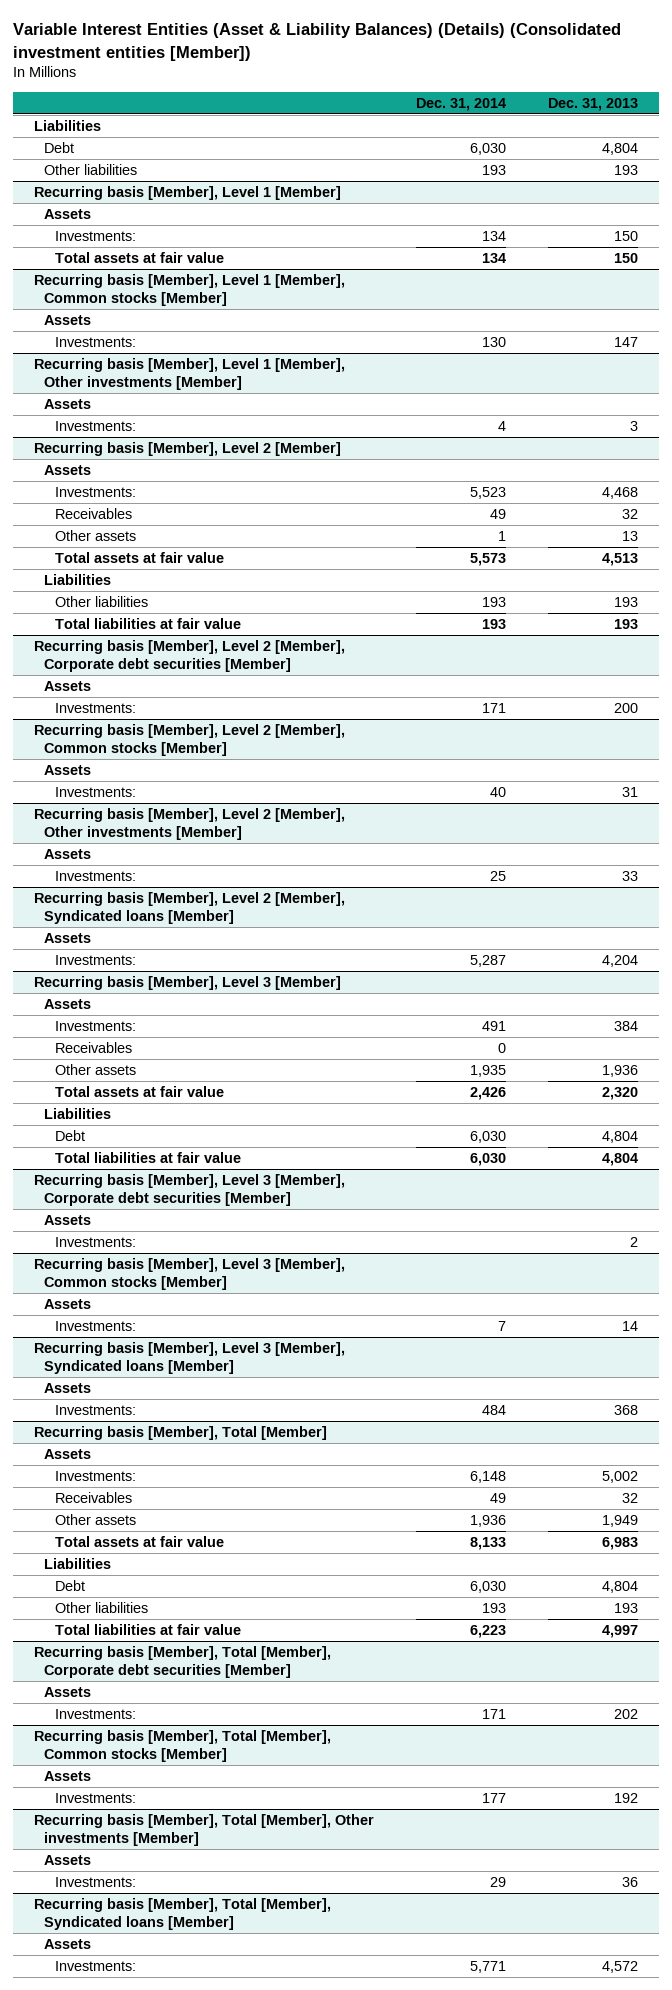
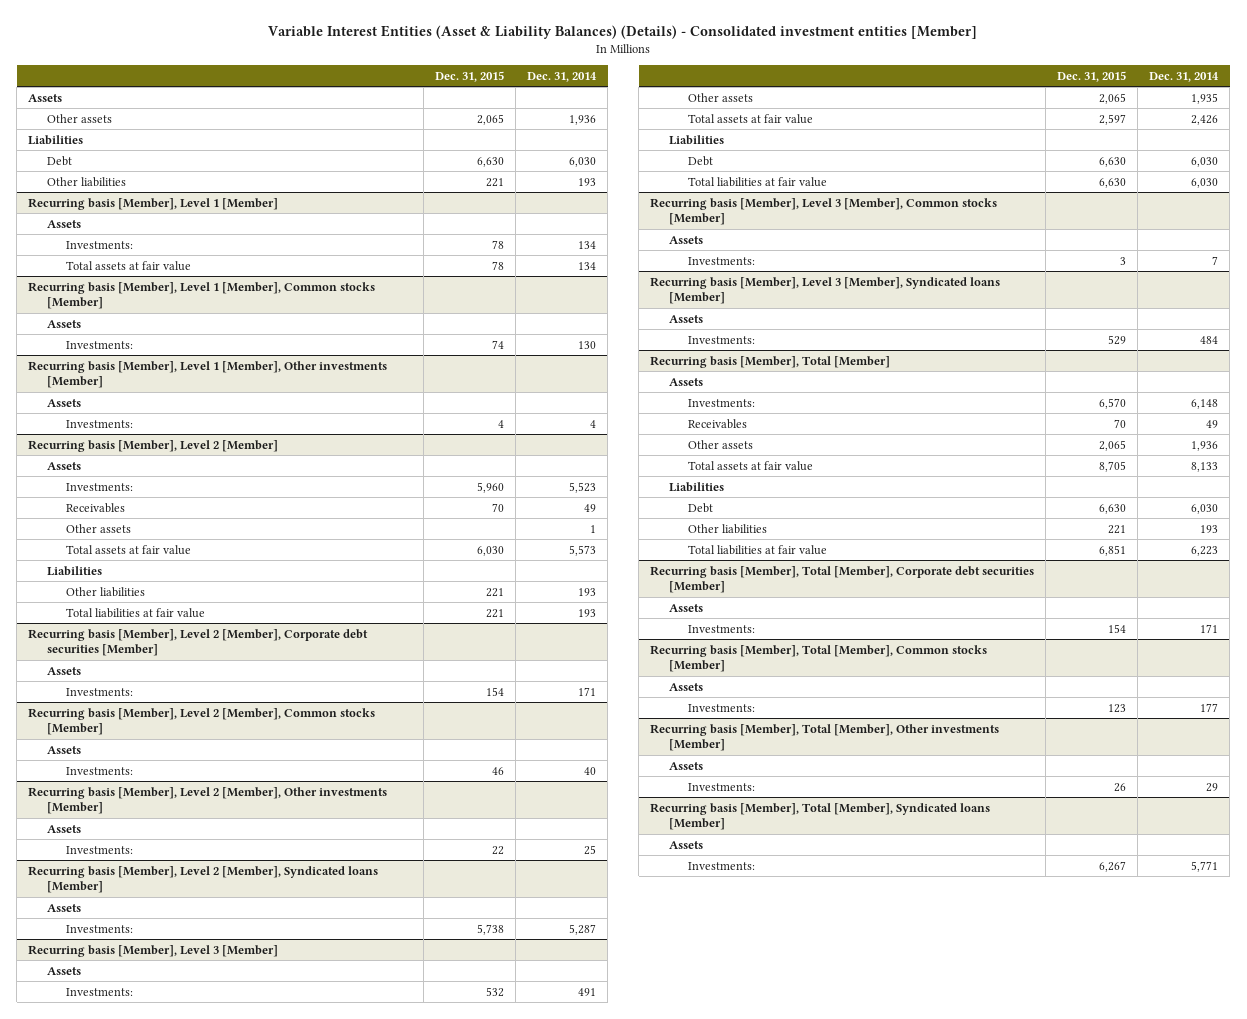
[12,23,621,61] Variable Interest Entities (Asset & Liability Balances) (Details) (Consolidated investment entities [Member]) -> [268,25,978,40] Variable Interest Entities (Asset & Liability Balances) (Details) - Consolidated investment entities [Member]
[548,97,639,111] Dec. 31, 2013 -> none
none -> [435,70,505,82] Dec. 31, 2015
none -> [28,93,63,102] Assets
none -> [46,113,112,123] Other assets
[55,1042,133,1054] Receivables -> none
[33,1174,345,1206] Recurring basis [Member], Level 3 [Member], Corporate debt securities [Member] -> none
[44,1215,92,1226] Assets -> none
[55,1237,137,1248] Investments: -> none

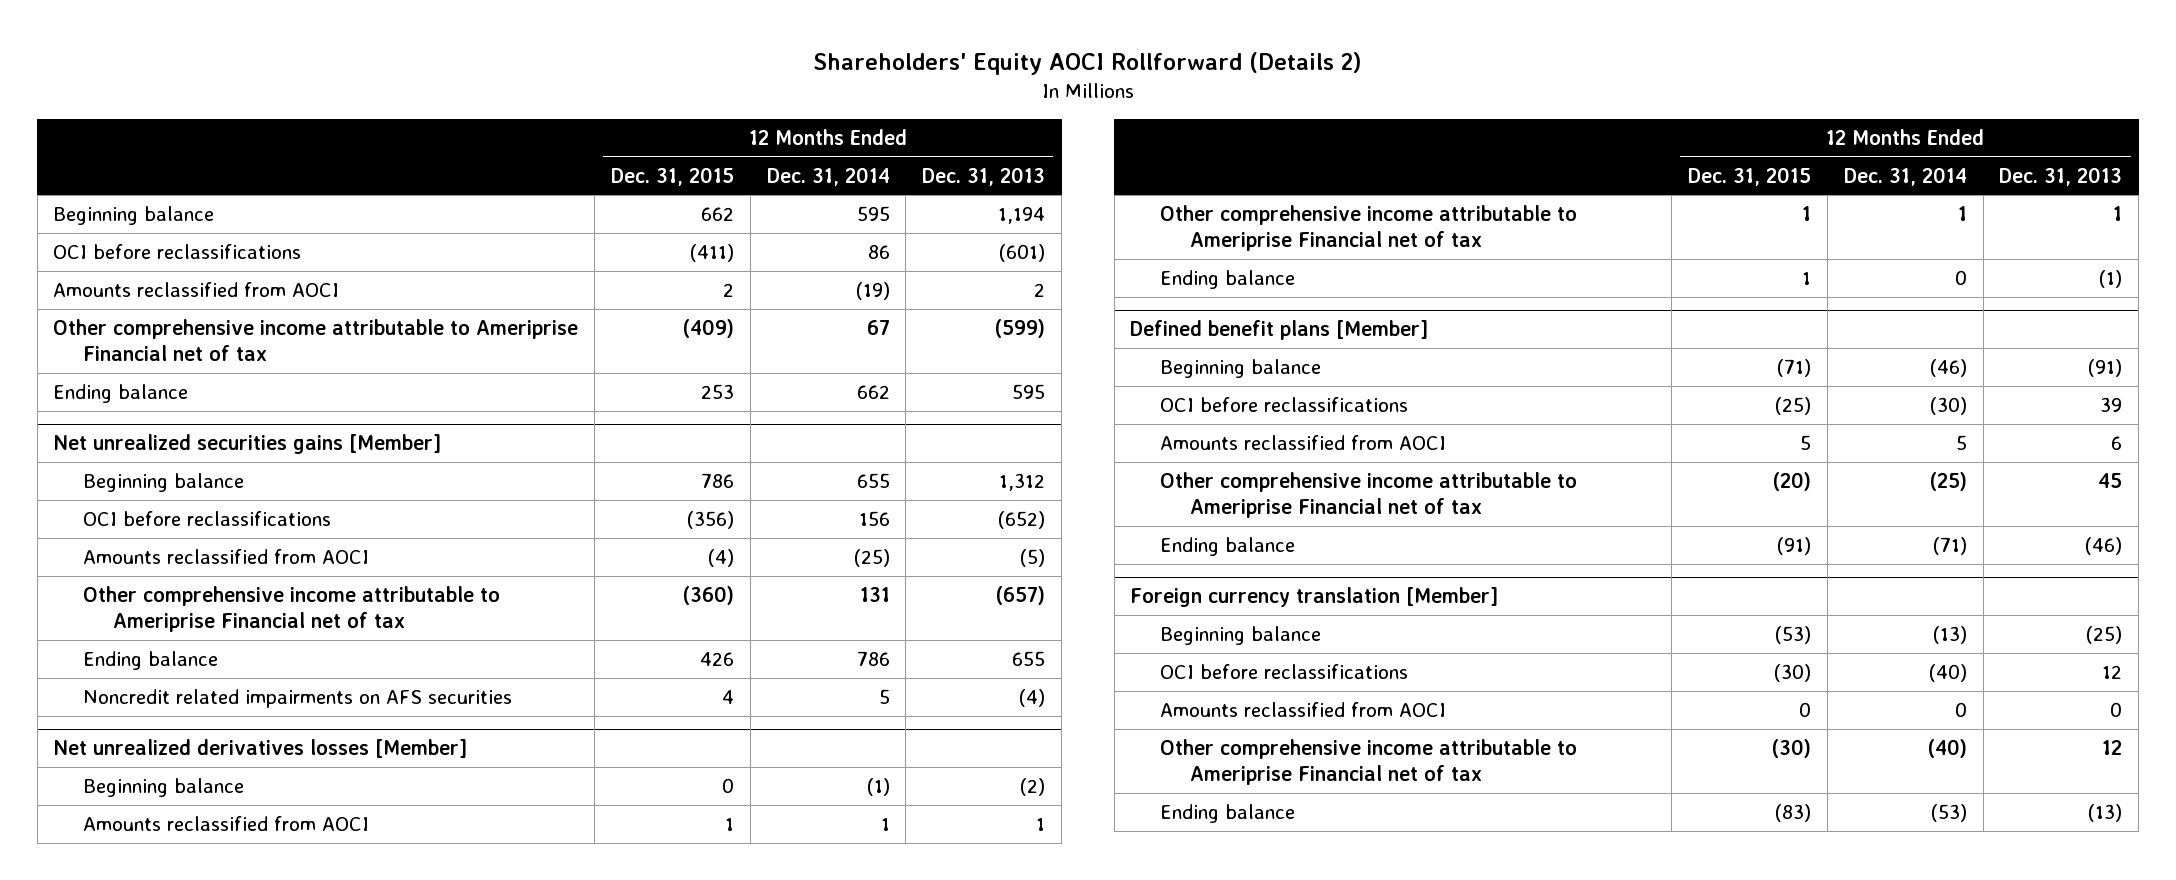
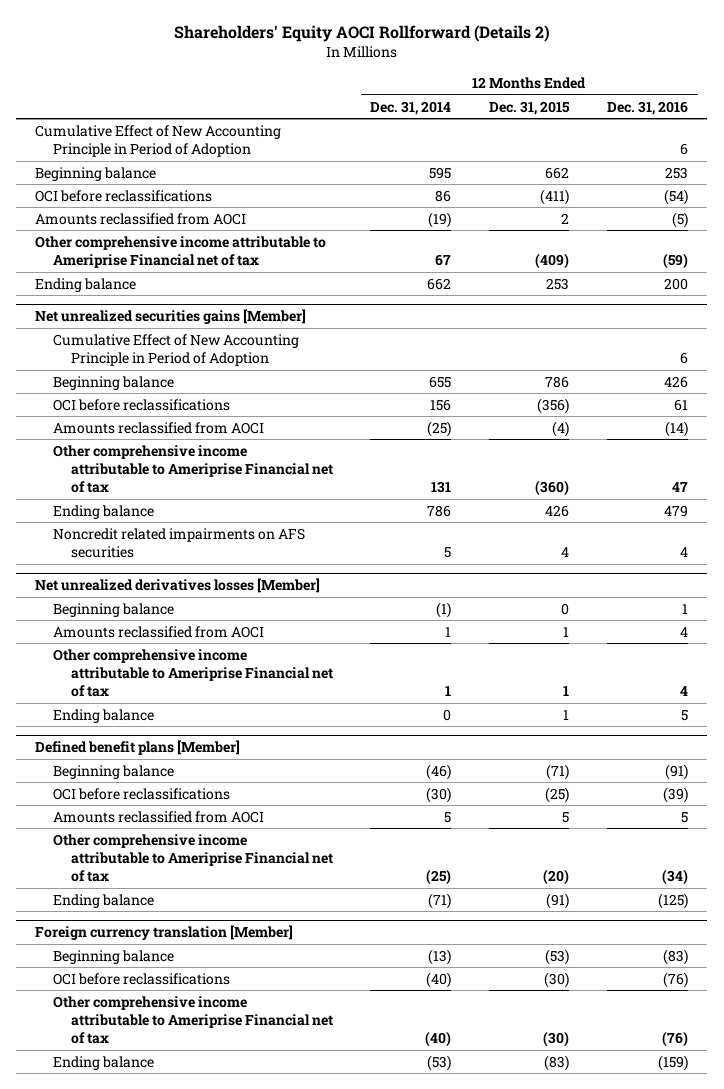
[922,166,1046,186] Dec. 31, 2013 -> none
none -> [607,100,689,115] Dec. 31, 2016
none -> [35,124,282,157] Cumulative Effect of New Accounting Principle in Period of Adoption
none -> [52,333,299,366] Cumulative Effect of New Accounting Principle in Period of Adoption
[1160,701,1447,717] Amounts reclassified from AOCI -> none

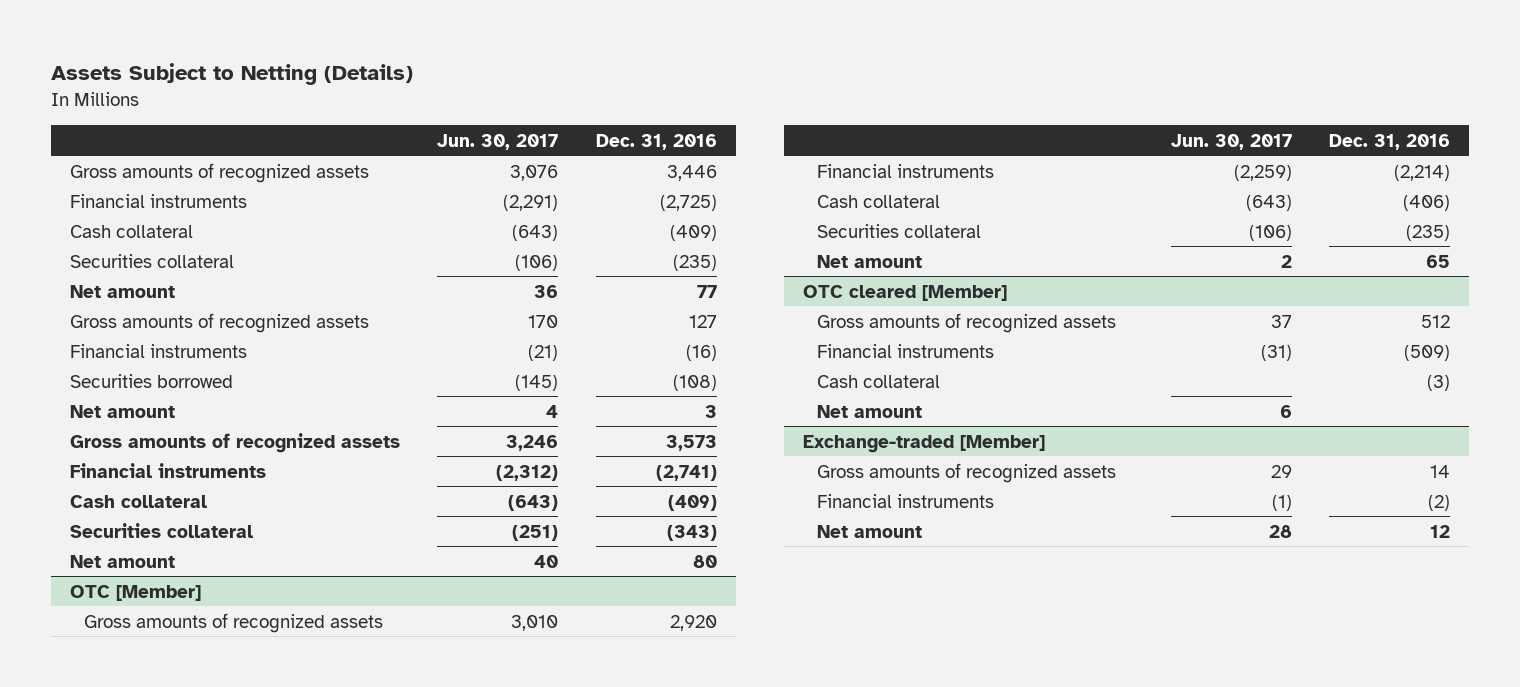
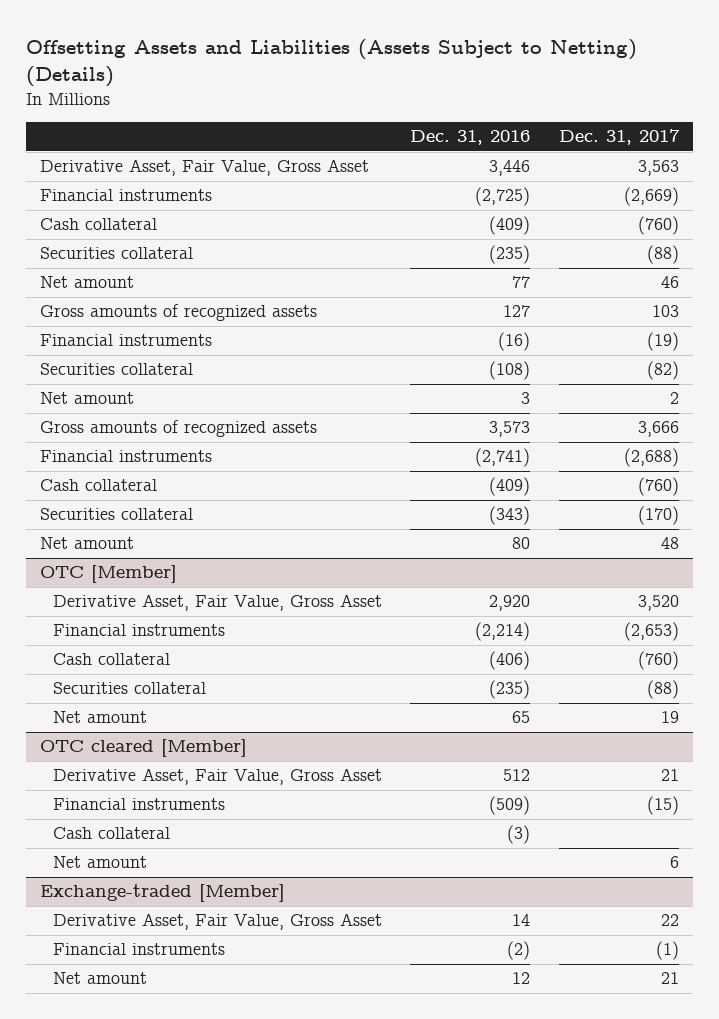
[50,63,413,86] Assets Subject to Netting (Details) -> [26,38,638,87] Offsetting Assets and Liabilities (Assets Subject to Netting) (Details)
[437,133,559,150] Jun. 30, 2017 -> none
none -> [558,129,680,146] Dec. 31, 2017
[69,162,369,183] Gross amounts of recognized assets -> [40,159,370,177] Derivative Asset, Fair Value, Gross Asset
[69,373,233,388] Securities borrowed -> [40,363,194,376] Securities collateral
[83,612,383,633] Gross amounts of recognized assets -> [53,594,383,612] Derivative Asset, Fair Value, Gross Asset
[816,312,1116,333] Gross amounts of recognized assets -> [53,768,383,786] Derivative Asset, Fair Value, Gross Asset
[816,462,1116,483] Gross amounts of recognized assets -> [53,913,383,931] Derivative Asset, Fair Value, Gross Asset

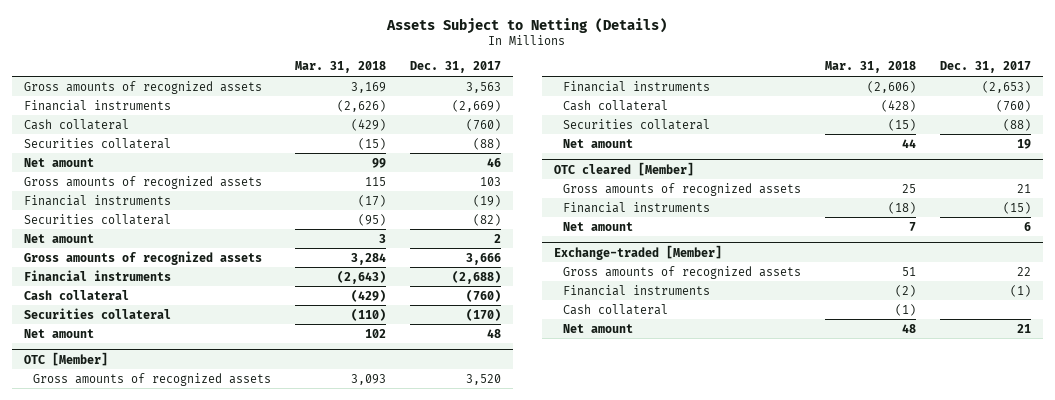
[26,38,638,87] Offsetting Assets and Liabilities (Assets Subject to Netting) (Details) -> [386,17,668,34] Assets Subject to Netting (Details)
[410,130,531,146] Dec. 31, 2016 -> none
none -> [294,61,386,74] Mar. 31, 2018
[40,159,370,177] Derivative Asset, Fair Value, Gross Asset -> [23,80,262,94] Gross amounts of recognized assets
[53,594,383,612] Derivative Asset, Fair Value, Gross Asset -> [32,372,271,386] Gross amounts of recognized assets
[53,768,383,786] Derivative Asset, Fair Value, Gross Asset -> [563,182,802,196] Gross amounts of recognized assets
[53,827,171,840] Cash collateral -> none
[53,913,383,931] Derivative Asset, Fair Value, Gross Asset -> [563,265,802,279] Gross amounts of recognized assets
none -> [563,303,669,315] Cash collateral

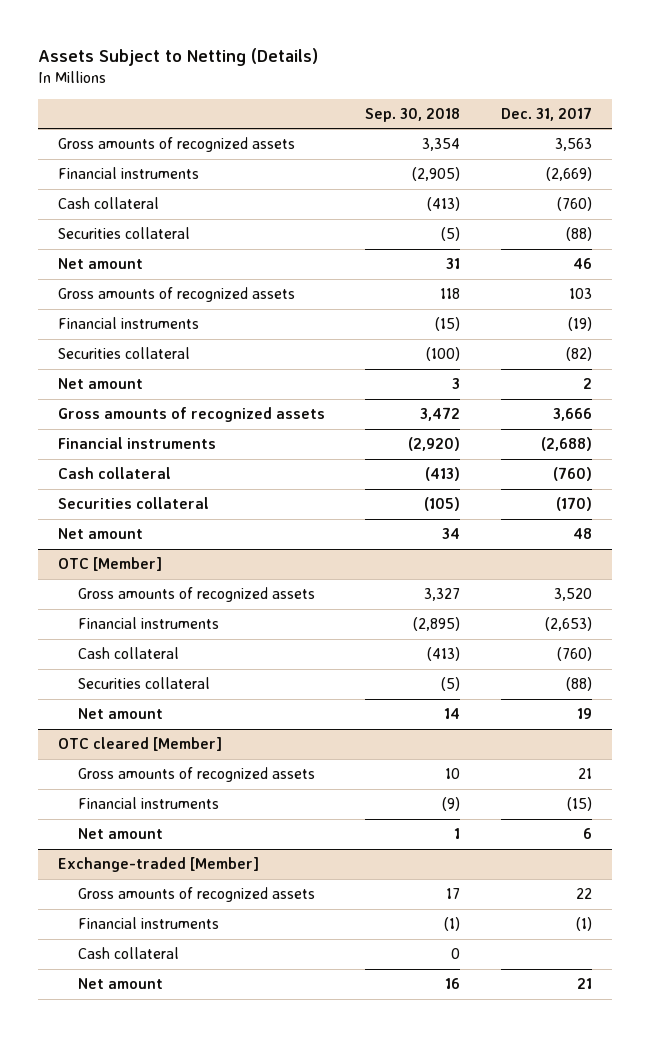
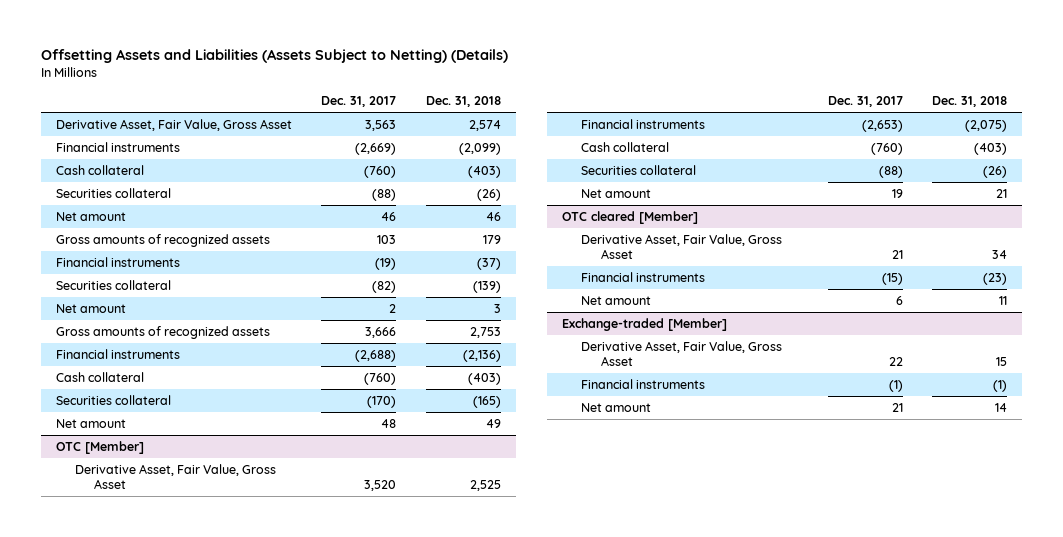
[38,48,319,67] Assets Subject to Netting (Details) -> [40,49,508,64] Offsetting Assets and Liabilities (Assets Subject to Netting) (Details)
[365,107,461,122] Sep. 30, 2018 -> none
none -> [425,96,501,108] Dec. 31, 2018
[58,137,296,153] Gross amounts of recognized assets -> [55,118,292,131] Derivative Asset, Fair Value, Gross Asset
[78,587,316,603] Gross amounts of recognized assets -> [74,463,276,489] Derivative Asset, Fair Value, Gross Asset
[78,767,316,783] Gross amounts of recognized assets -> [581,233,783,259] Derivative Asset, Fair Value, Gross Asset
[78,887,316,903] Gross amounts of recognized assets -> [581,340,783,366] Derivative Asset, Fair Value, Gross Asset
[78,947,180,960] Cash collateral -> none

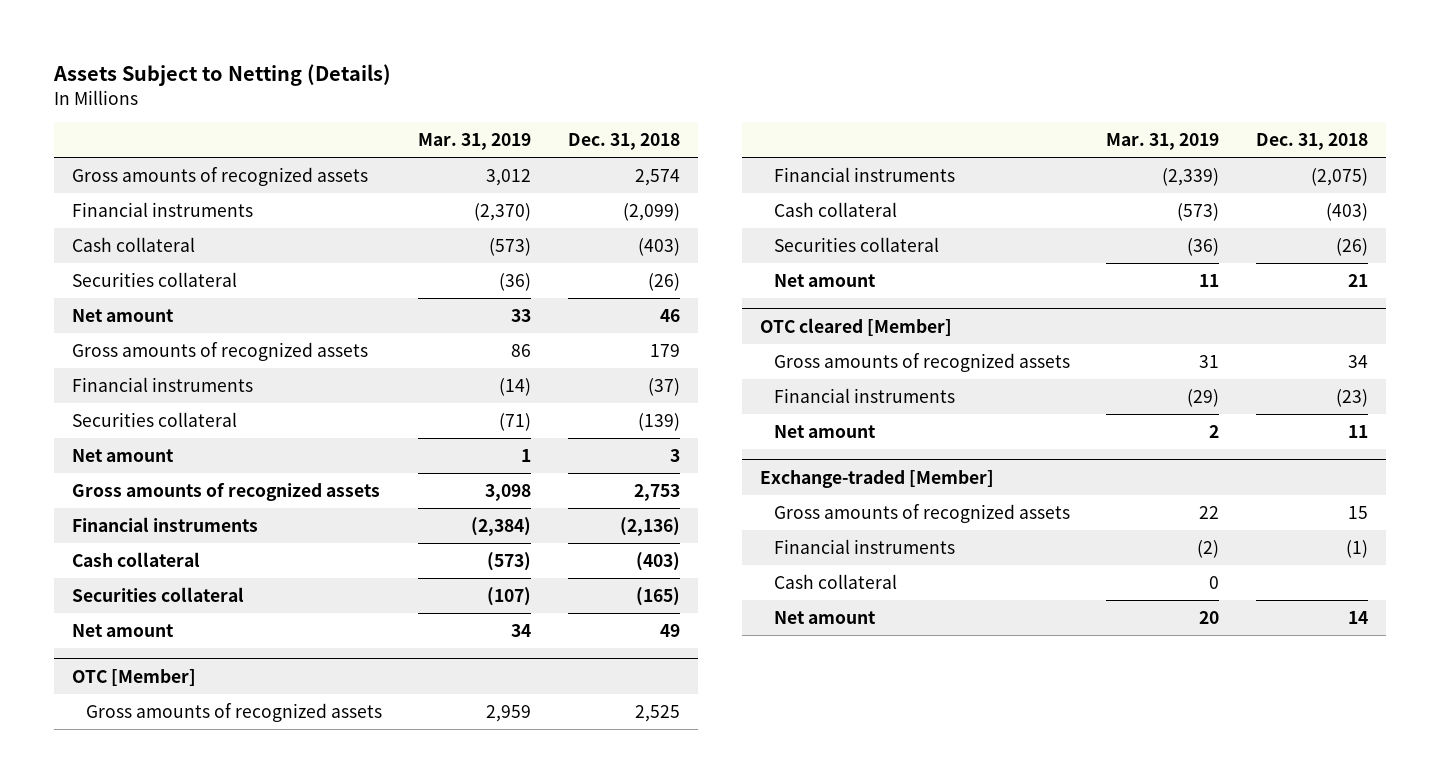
[40,49,508,64] Offsetting Assets and Liabilities (Assets Subject to Netting) (Details) -> [52,63,391,86] Assets Subject to Netting (Details)
[321,96,397,108] Dec. 31, 2017 -> none
none -> [418,132,532,150] Mar. 31, 2019
[55,118,292,131] Derivative Asset, Fair Value, Gross Asset -> [71,166,368,186] Gross amounts of recognized assets
[74,463,276,489] Derivative Asset, Fair Value, Gross Asset -> [85,702,382,722] Gross amounts of recognized assets
[581,233,783,259] Derivative Asset, Fair Value, Gross Asset -> [773,352,1070,372] Gross amounts of recognized assets
[581,340,783,366] Derivative Asset, Fair Value, Gross Asset -> [773,503,1070,523] Gross amounts of recognized assets
none -> [773,573,897,589] Cash collateral

